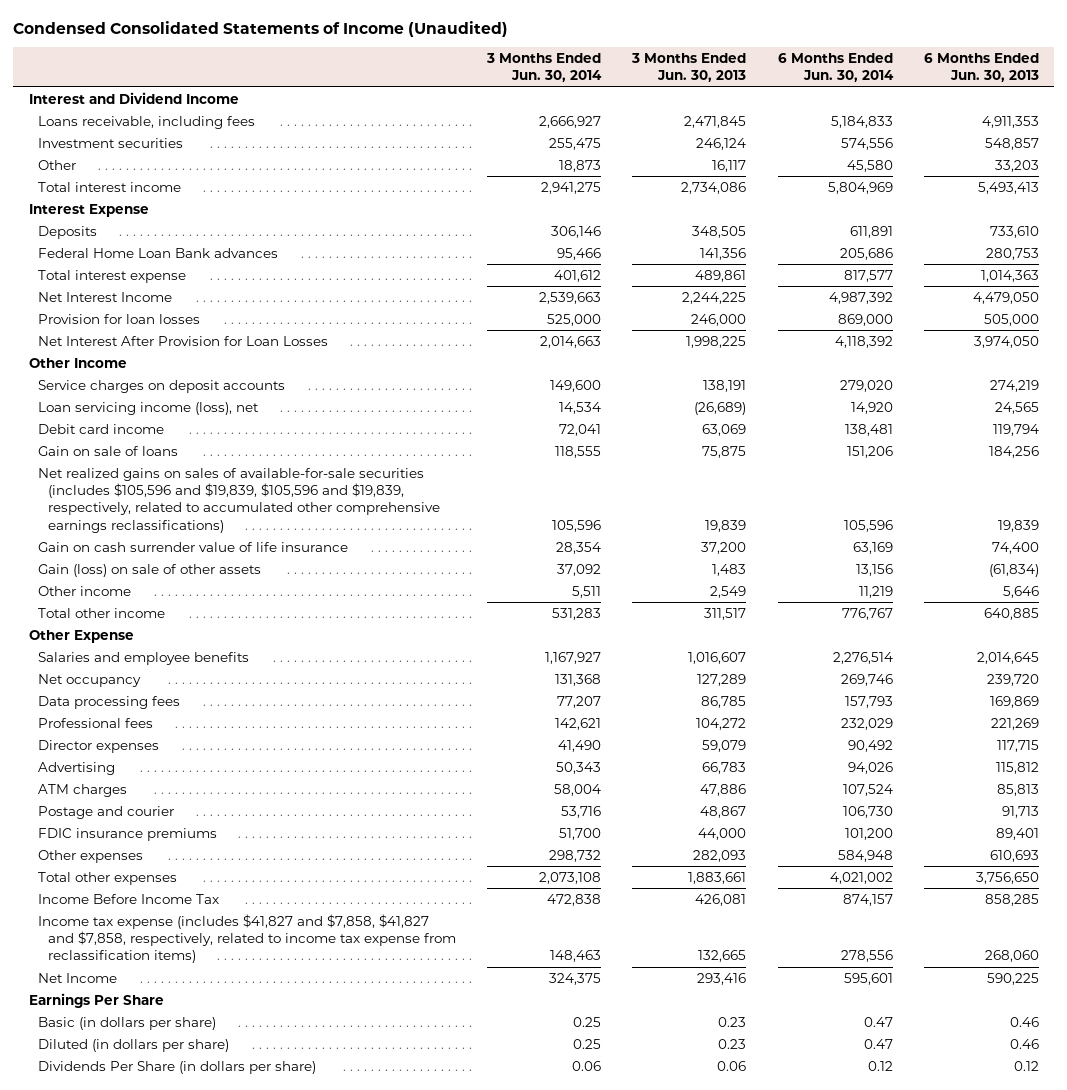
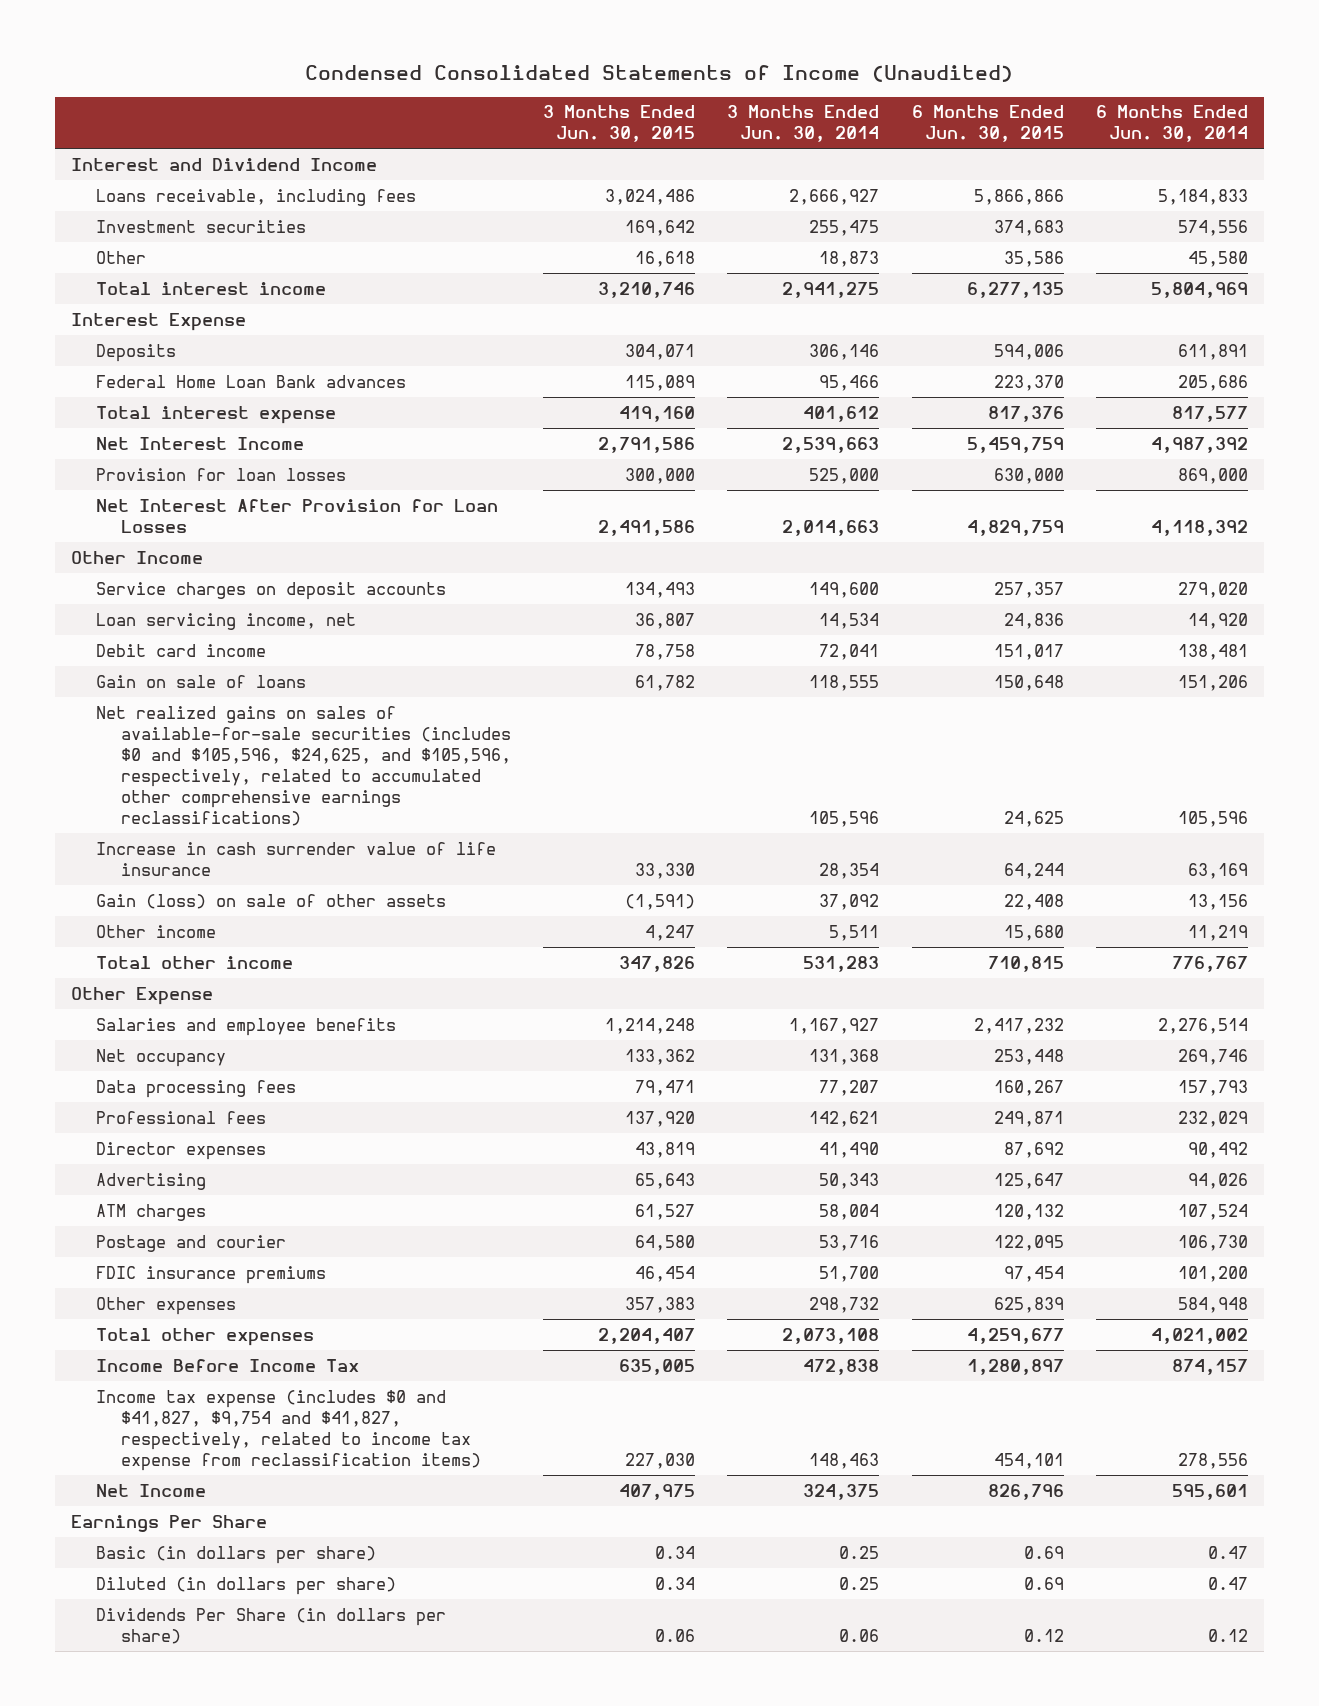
[631,52,747,83] 3 Months Ended Jun. 30, 2013 -> none
[923,52,1039,83] 6 Months Ended Jun. 30, 2013 -> none
none -> [543,105,696,143] 3 Months Ended Jun. 30, 2015
none -> [911,105,1064,143] 6 Months Ended Jun. 30, 2015
[38,401,260,415] Loan servicing income (loss), net -> [95,612,356,630] Loan servicing income, net
[38,467,441,533] Net realized gains on sales of available-for-sale securities (includes $105,596 and $19,839, $105,596 and $19,839, respectively, related to accumulated other comprehensive earnings reclassifications) -> [95,705,511,826] Net realized gains on sales of available-for-sale securities (includes $0 and $105,596, $24,625, and $105,596, respectively, related to accumulated other comprehensive earnings reclassifications)
[38,541,349,552] Gain on cash surrender value of life insurance -> [95,841,496,876] Increase in cash surrender value of life insurance
[38,913,457,964] Income tax expense (includes $41,827 and $7,858, $41,827 and $7,858, respectively, related to income tax expense from reclassification items) -> [95,1389,481,1471] Income tax expense (includes $0 and $41,827, $9,754 and $41,827, respectively, related to income tax expense from reclassification items)

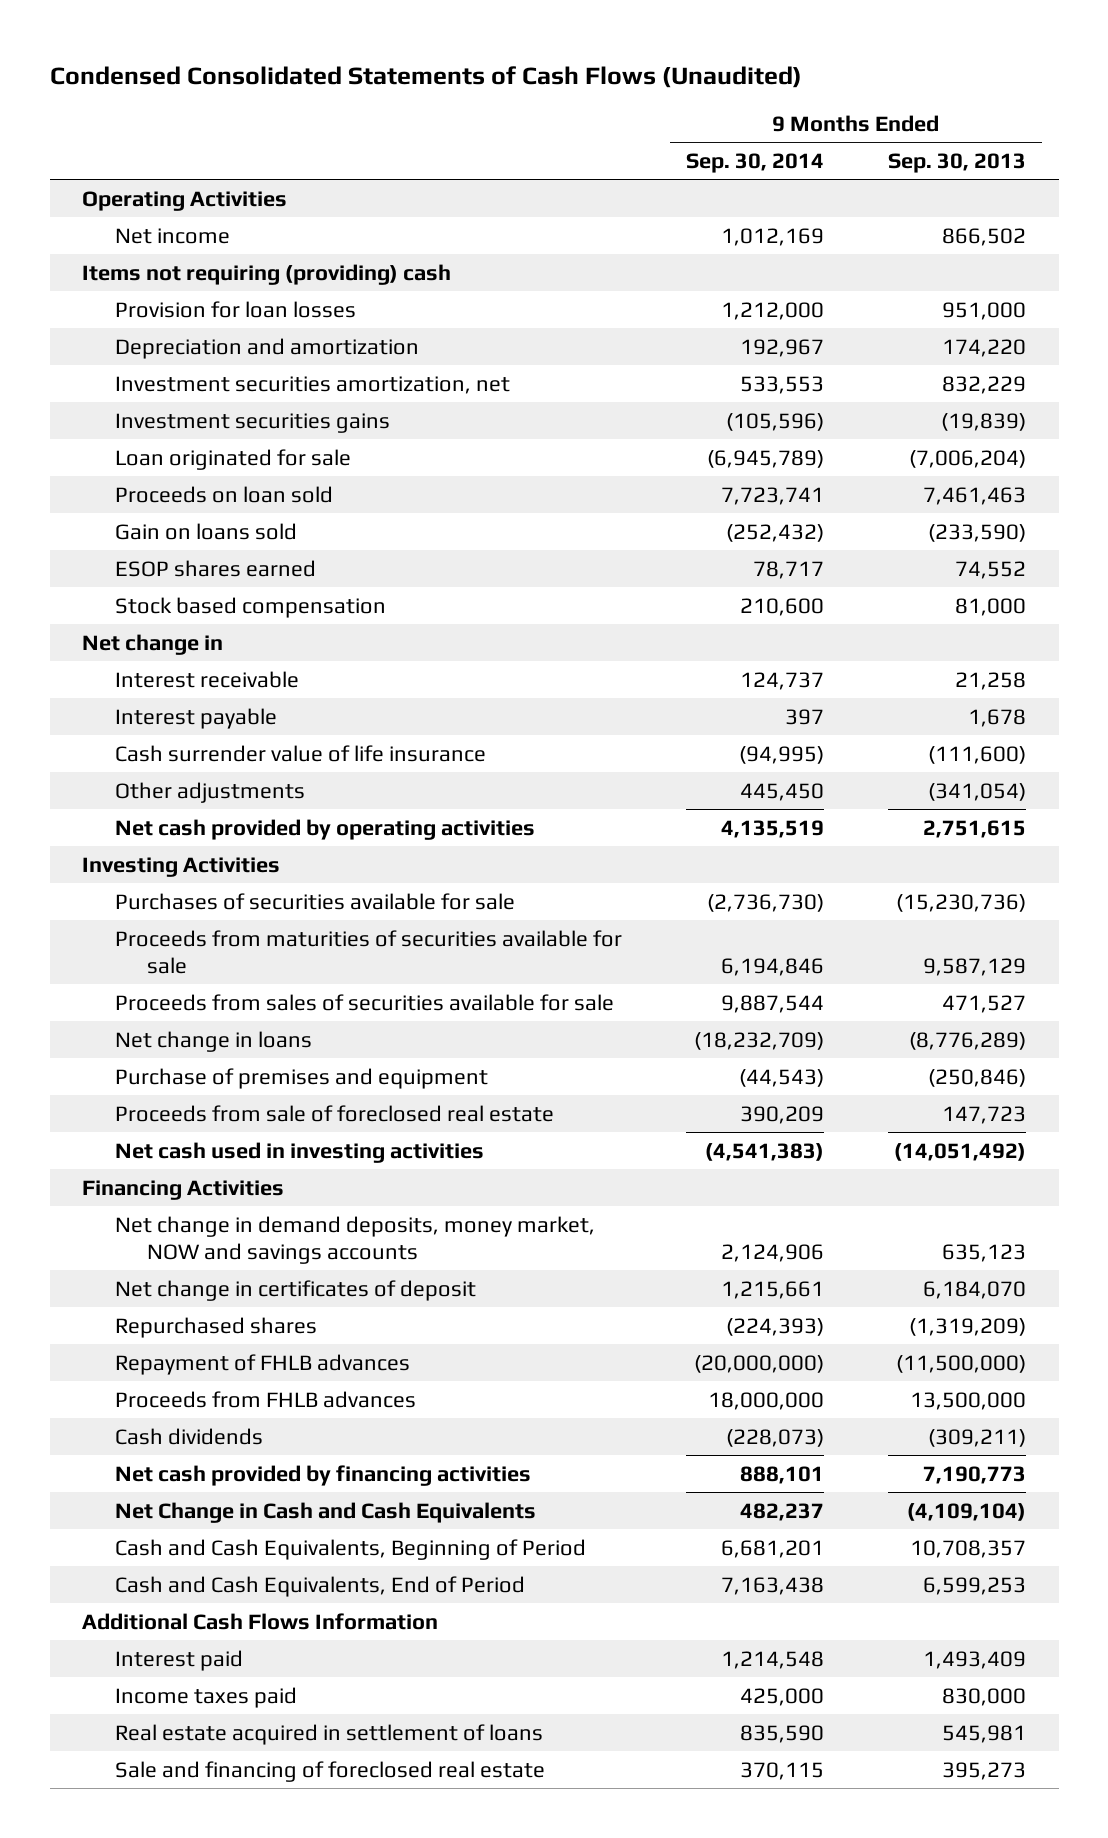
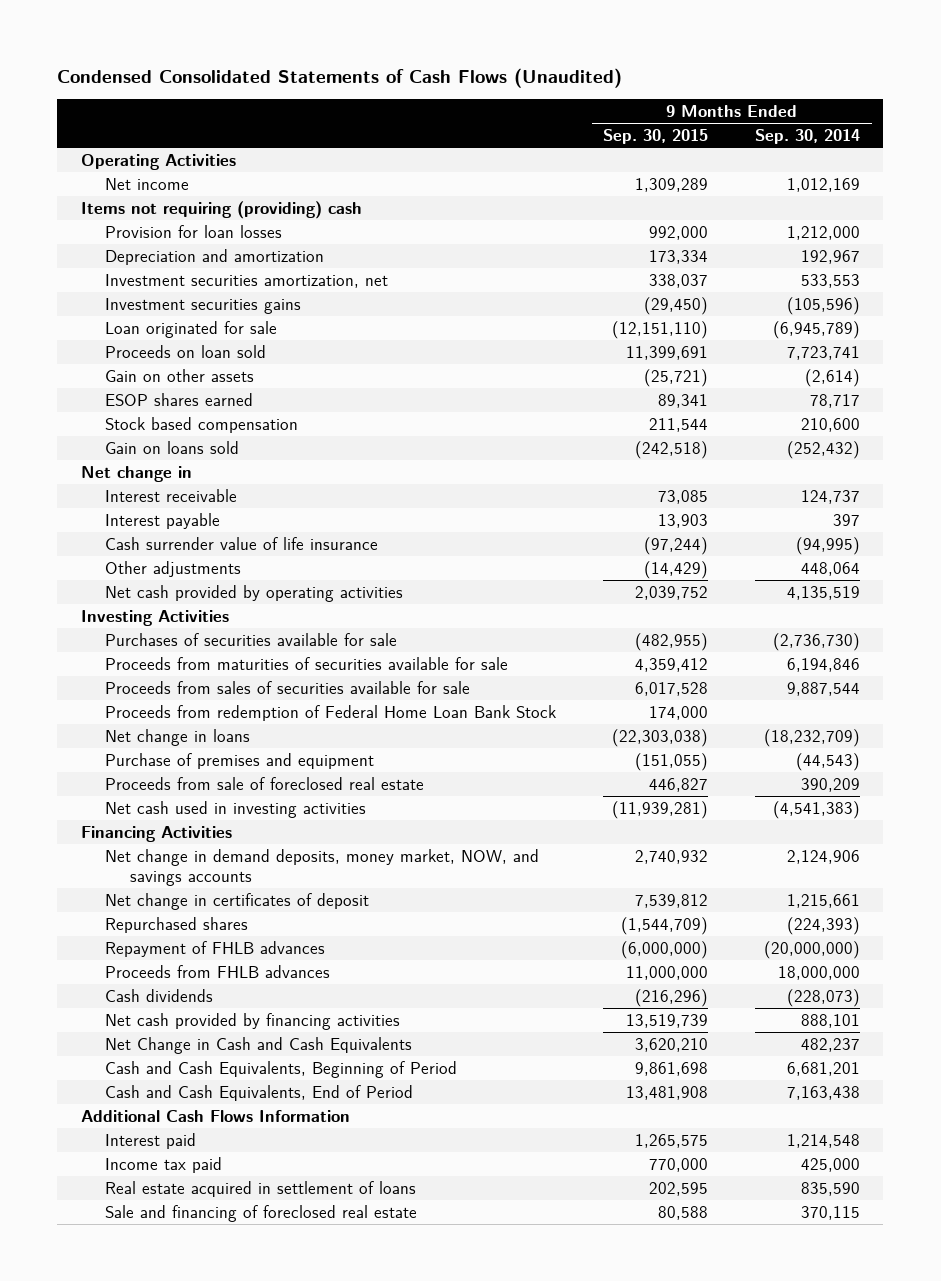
[888,153,1027,174] Sep. 30, 2013 -> none
none -> [603,129,709,145] Sep. 30, 2015
none -> [105,368,255,382] Gain on other assets
[114,522,297,540] Gain on loans sold -> [105,440,240,454] Gain on loans sold
[740,782,825,801] 445,450 -> [801,561,861,576] 448,064
none -> [105,704,557,721] Proceeds from redemption of Federal Home Loan Bank Stock
[114,1215,595,1265] Net change in demand deposits, money market, NOW and savings accounts -> [105,848,540,886] Net change in demand deposits, money market, NOW, and savings accounts
[114,1686,297,1708] Income taxes paid -> [105,1156,223,1173] Income tax paid

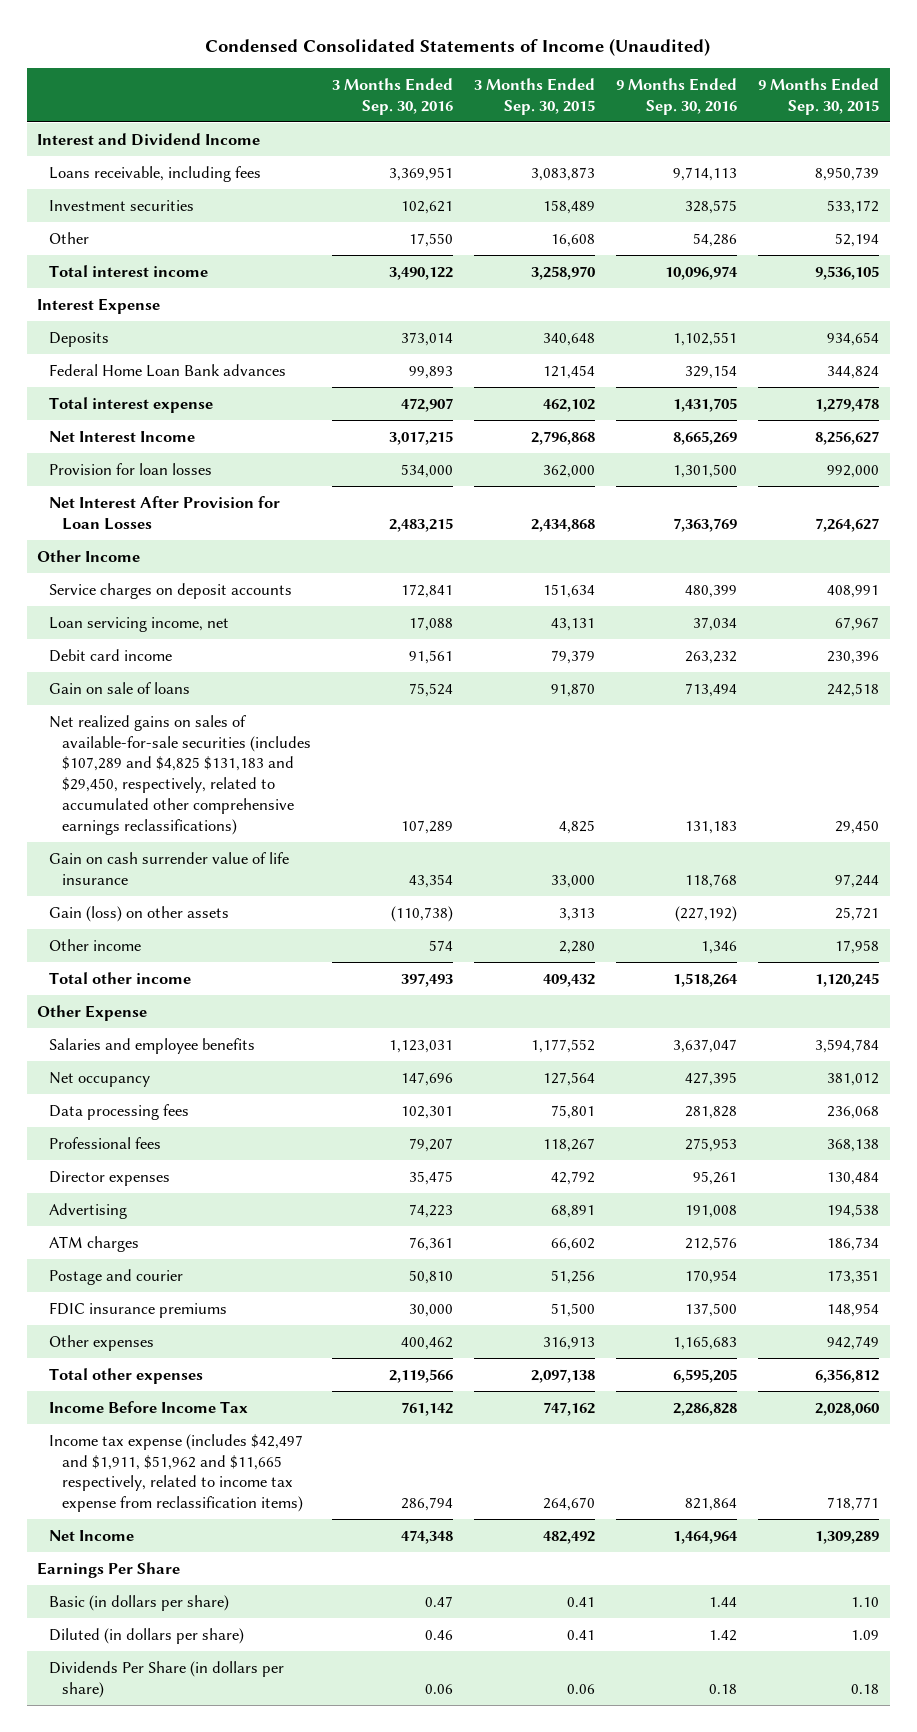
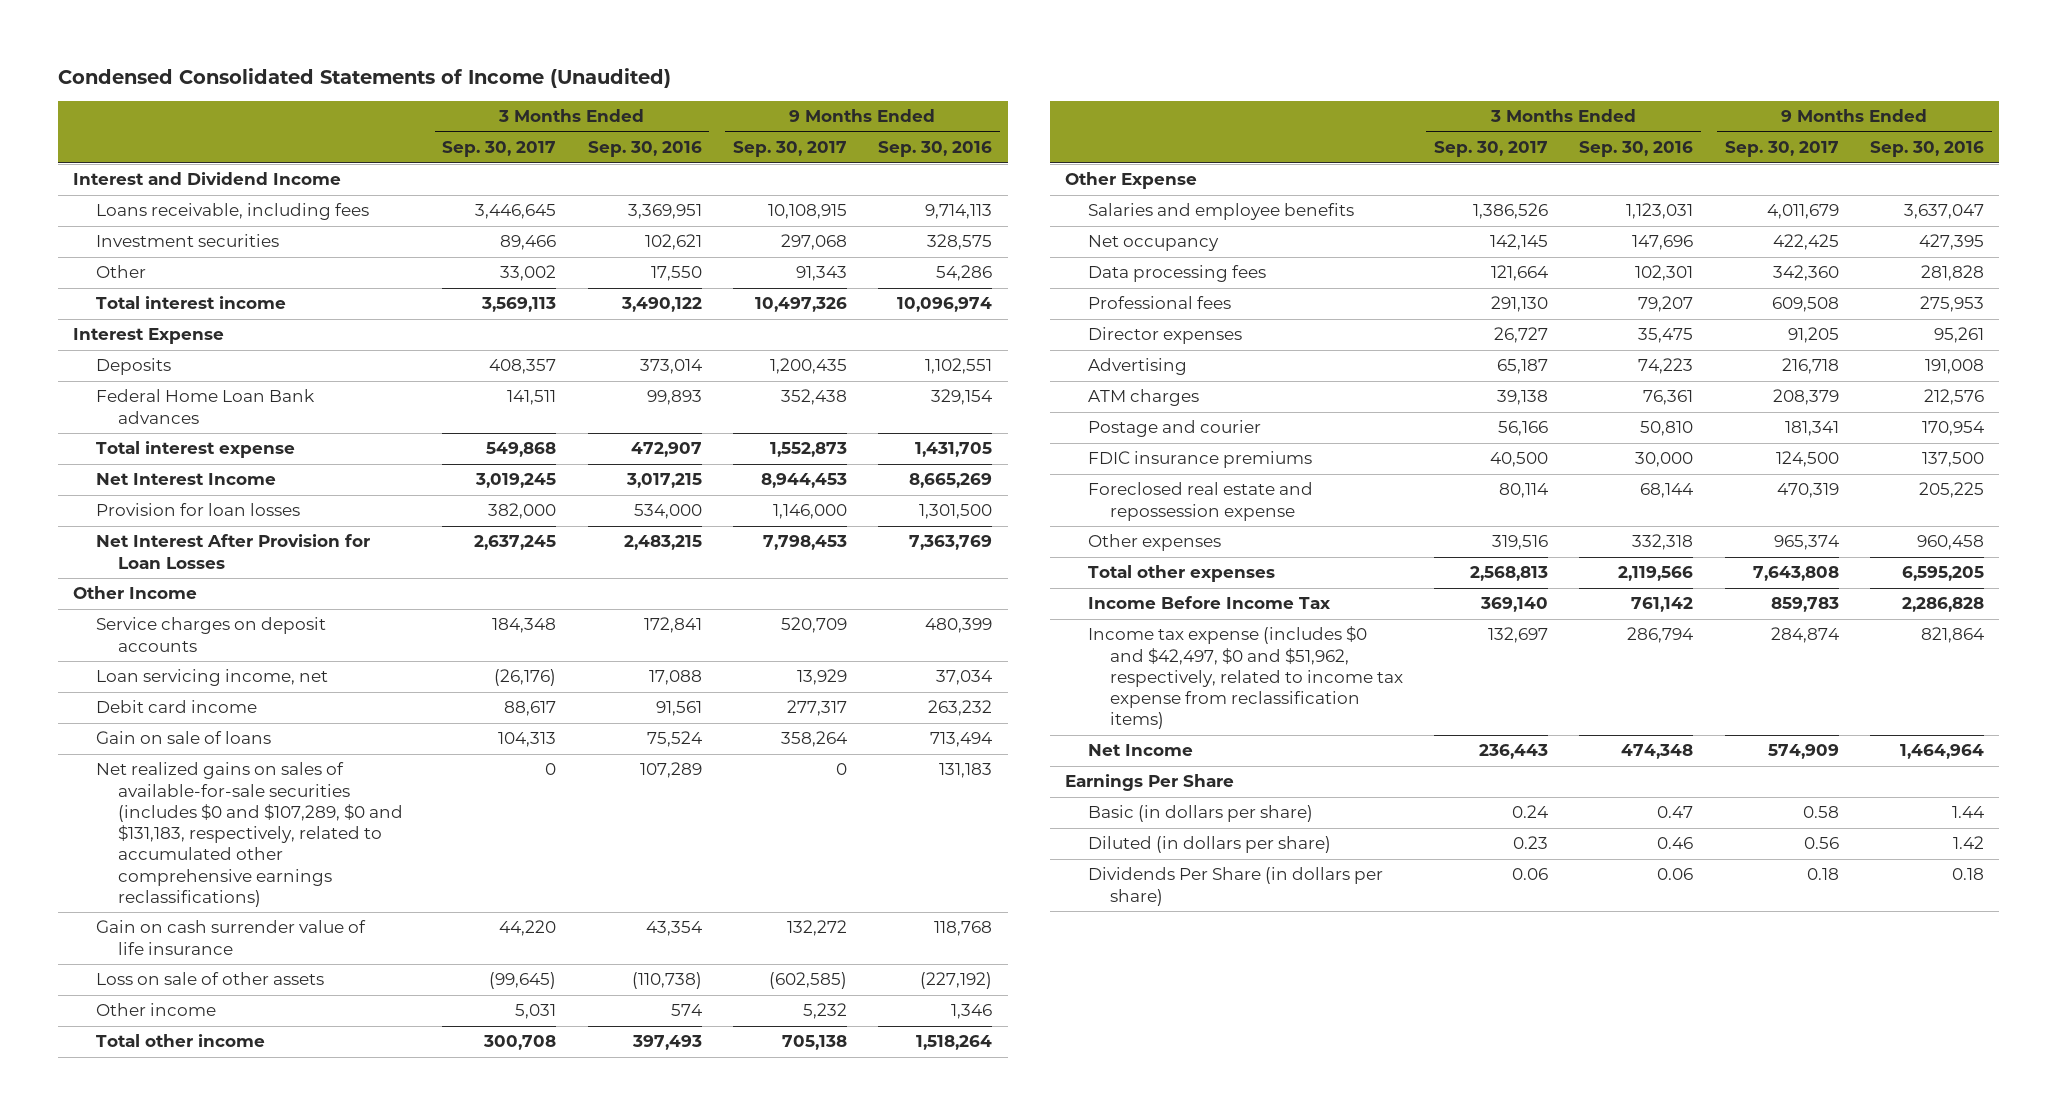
[473,77,595,115] 3 Months Ended Sep. 30, 2015 -> none
[758,77,880,115] 9 Months Ended Sep. 30, 2015 -> none
none -> [442,140,557,157] Sep. 30, 2017
none -> [732,140,847,157] Sep. 30, 2017
[49,714,311,835] Net realized gains on sales of available-for-sale securities (includes $107,289 and $4,825 $131,183 and $29,450, respectively, related to accumulated other comprehensive earnings reclassifications) -> [95,762,404,907] Net realized gains on sales of available-for-sale securities (includes $0 and $107,289, $0 and $131,183, respectively, related to accumulated other comprehensive earnings reclassifications)
[49,905,230,922] Gain (loss) on other assets -> [95,972,324,986] Loss on sale of other assets
none -> [1087,482,1313,521] Foreclosed real estate and repossession expense
[400,1336,453,1350] 400,462 -> [1632,534,1694,551] 332,318
[673,1335,738,1350] 1,165,683 -> [1916,535,1984,551] 960,458
[49,1433,304,1513] Income tax expense (includes $42,497 and $1,911, $51,962 and $11,665 respectively, related to income tax expense from reclassification items) -> [1087,626,1403,730] Income tax expense (includes $0 and $42,497, $0 and $51,962, respectively, related to income tax expense from reclassification items)

